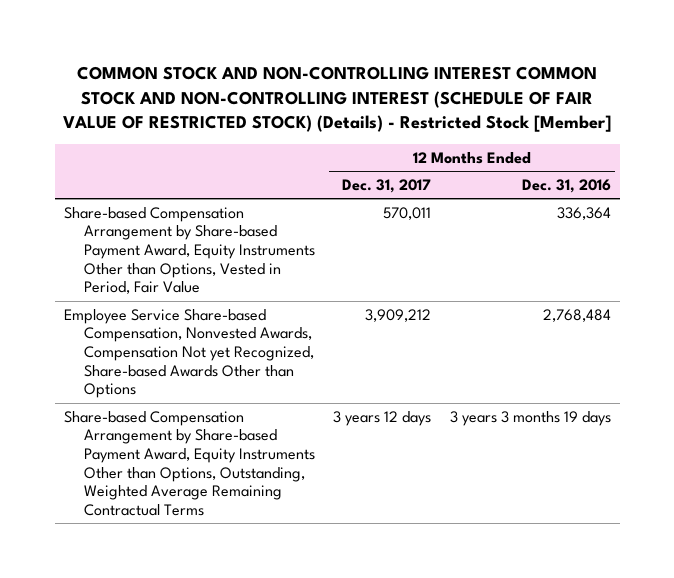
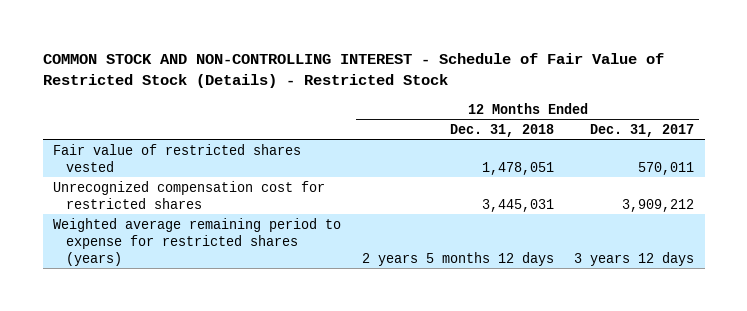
[63,66,612,133] COMMON STOCK AND NON-CONTROLLING INTEREST COMMON STOCK AND NON-CONTROLLING INTEREST (SCHEDULE OF FAIR VALUE OF RESTRICTED STOCK) (Details) - Restricted Stock [Member] -> [42,52,664,89] COMMON STOCK AND NON-CONTROLLING INTEREST - Schedule of Fair Value of Restricted Stock (Details) - Restricted Stock
[521,178,611,193] Dec. 31, 2016 -> none
none -> [449,123,554,137] Dec. 31, 2018
[63,206,315,295] Share-based Compensation Arrangement by Share-based Payment Award, Equity Instruments Other than Options, Vested in Period, Fair Value -> [52,143,301,172] Fair value of restricted shares vested
[63,308,314,399] Employee Service Share-based Compensation, Nonvested Awards, Compensation Not yet Recognized, Share-based Awards Other than Options -> [52,180,325,209] Unrecognized compensation cost for restricted shares
[63,410,315,517] Share-based Compensation Arrangement by Share-based Payment Award, Equity Instruments Other than Options, Outstanding, Weighted Average Remaining Contractual Terms -> [52,217,341,266] Weighted average remaining period to expense for restricted shares (years)

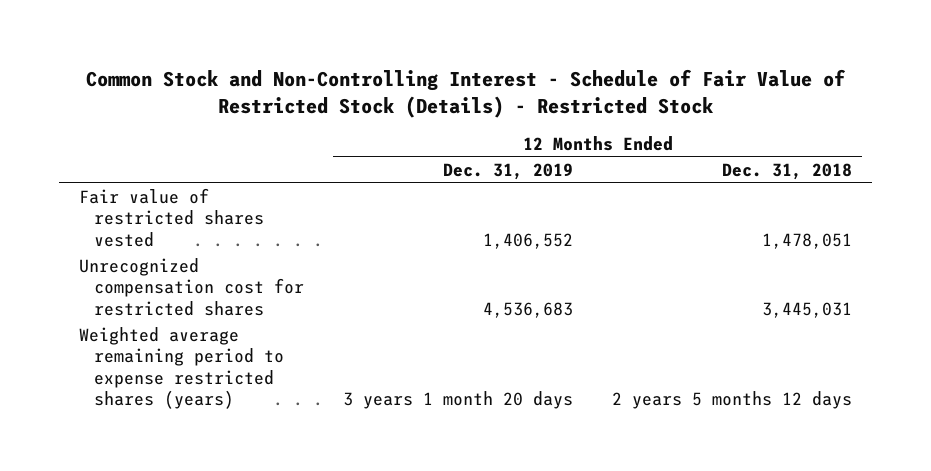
[42,52,664,89] COMMON STOCK AND NON-CONTROLLING INTEREST - Schedule of Fair Value of Restricted Stock (Details) - Restricted Stock -> [85,69,846,119] Common Stock and Non-Controlling Interest - Schedule of Fair Value of Restricted Stock (Details) - Restricted Stock
[590,123,695,137] Dec. 31, 2017 -> none
none -> [443,162,574,180] Dec. 31, 2019
[52,217,341,266] Weighted average remaining period to expense for restricted shares (years) -> [79,327,284,410] Weighted average remaining period to expense restricted shares (years)

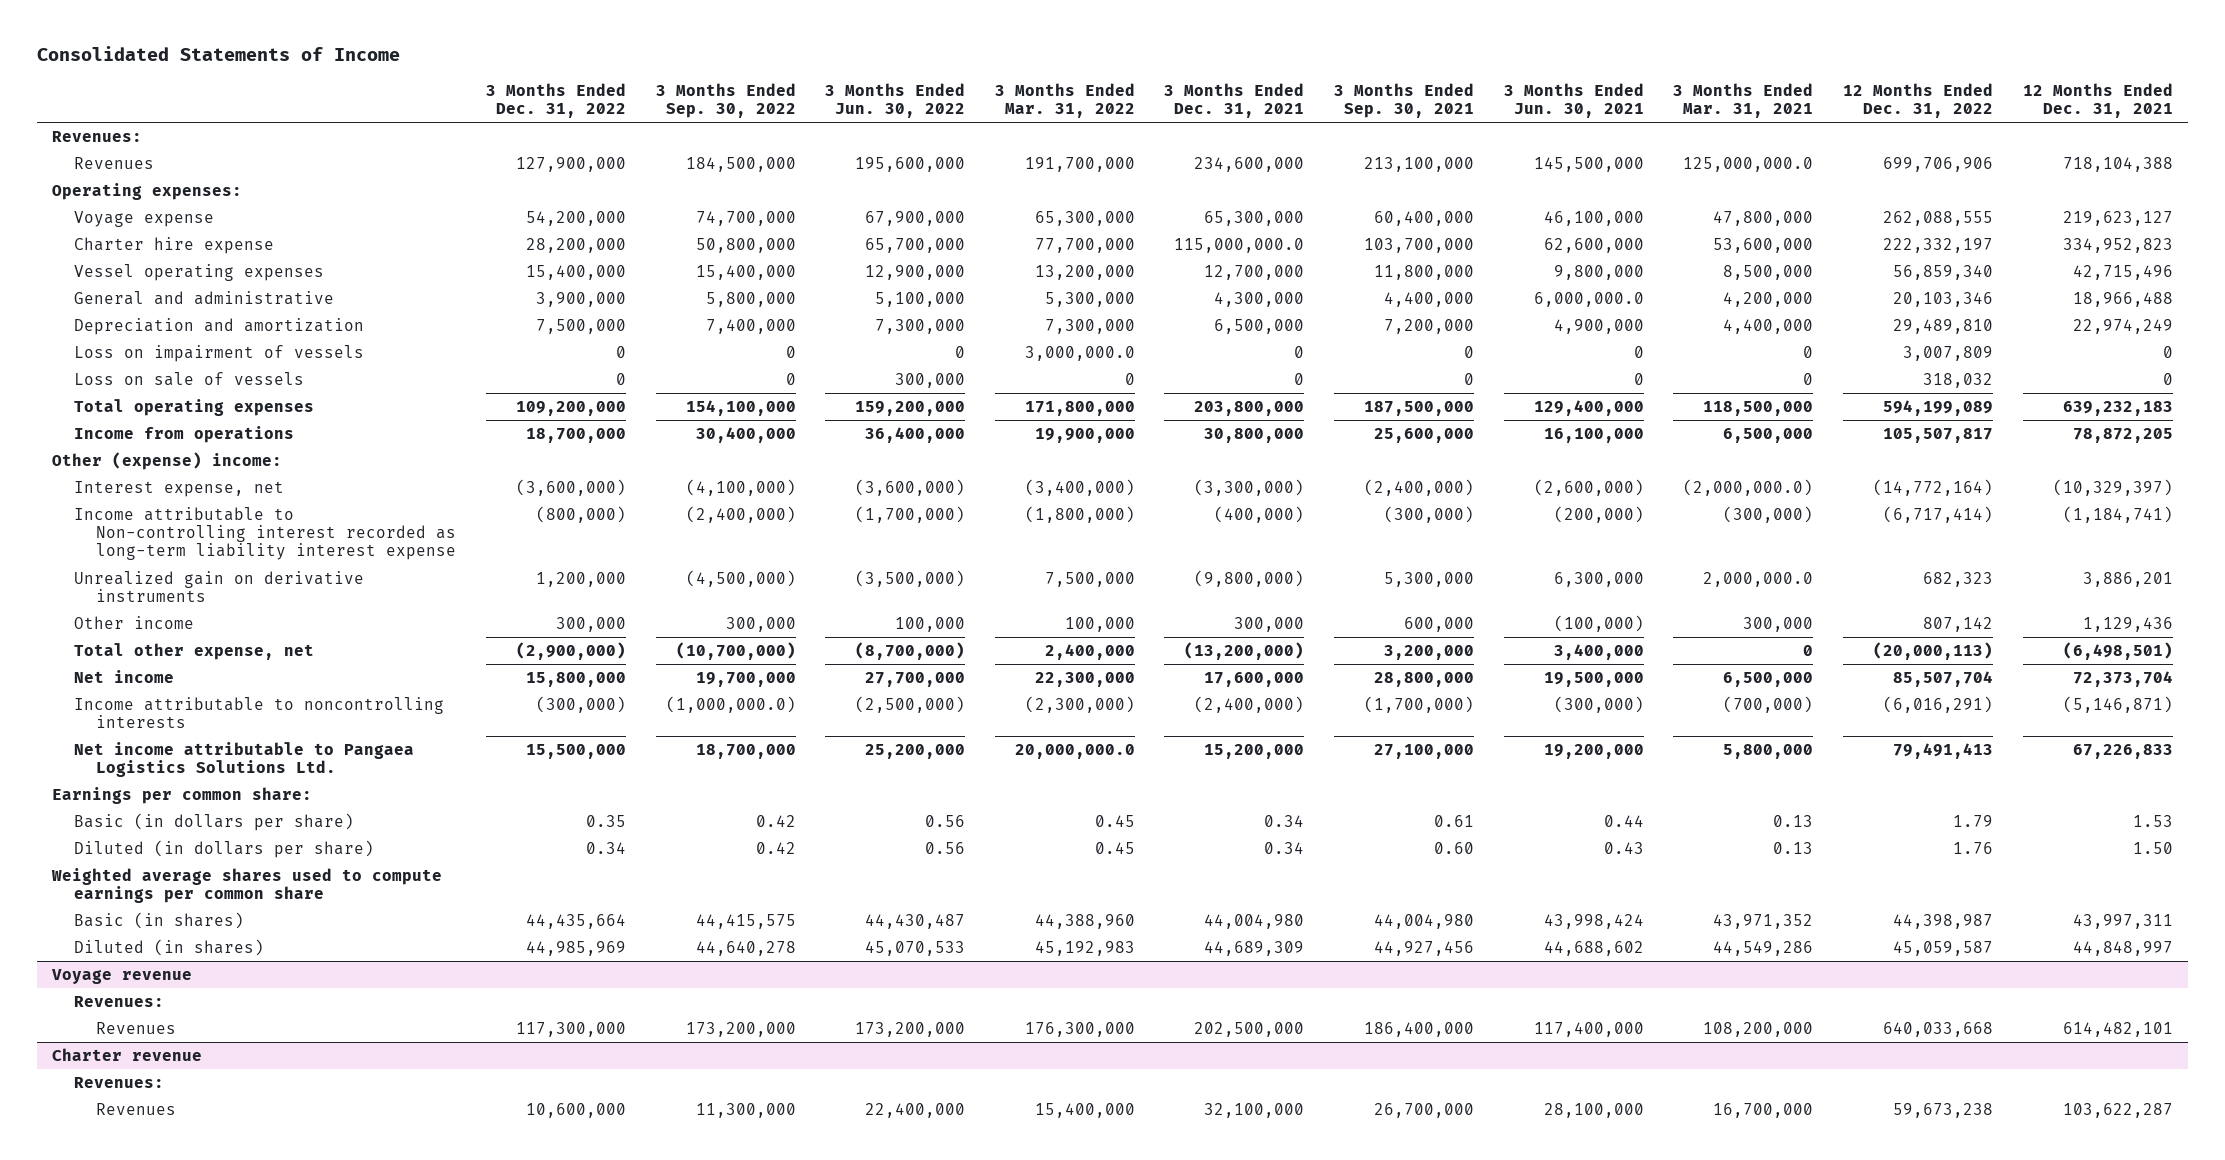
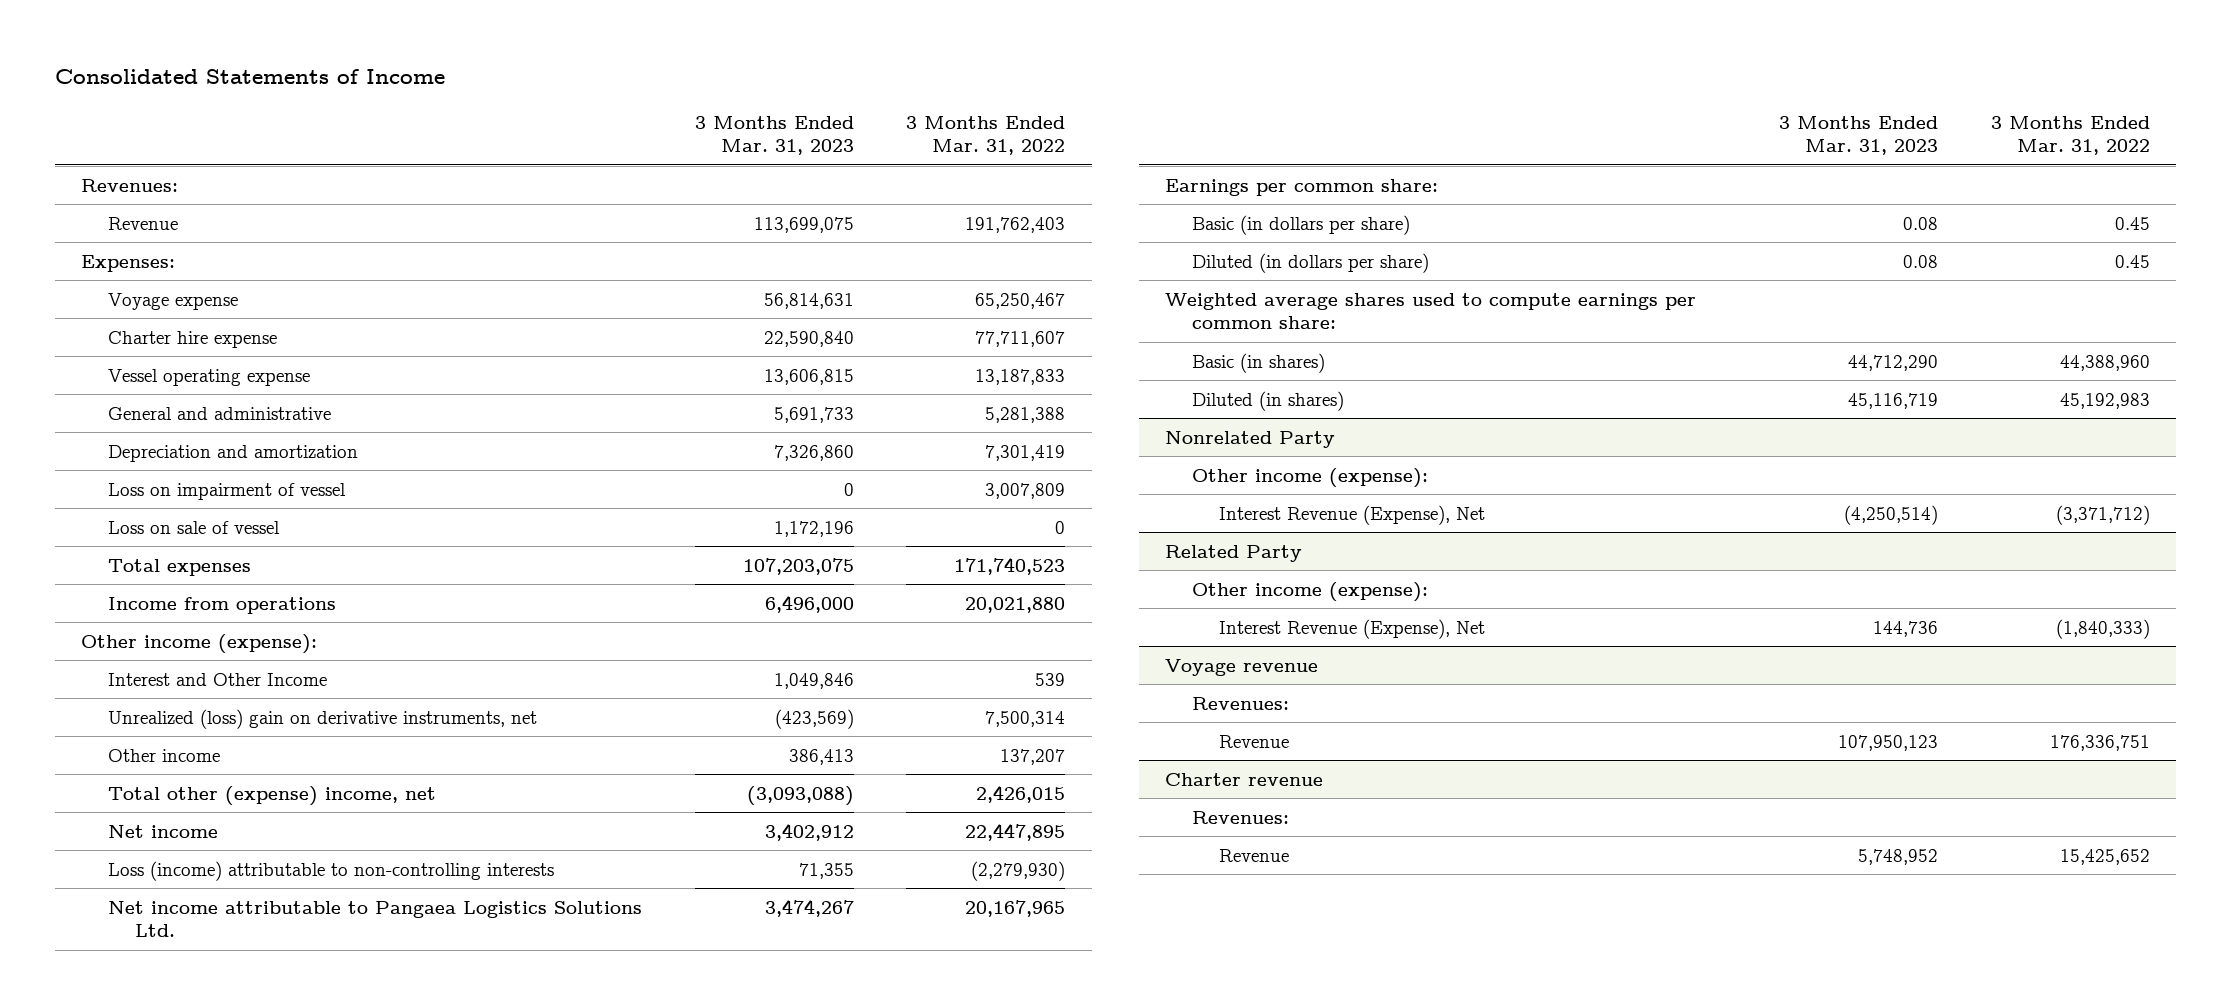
[485,83,626,119] 3 Months Ended Dec. 31, 2022 -> none
[655,83,796,119] 3 Months Ended Sep. 30, 2022 -> none
[825,83,966,119] 3 Months Ended Jun. 30, 2022 -> none
[1164,83,1305,119] 3 Months Ended Dec. 31, 2021 -> none
[1334,83,1475,119] 3 Months Ended Sep. 30, 2021 -> none
[1503,83,1644,119] 3 Months Ended Jun. 30, 2021 -> none
[1673,83,1814,119] 3 Months Ended Mar. 31, 2021 -> none
[1843,83,1994,119] 12 Months Ended Dec. 31, 2022 -> none
[2022,83,2173,119] 12 Months Ended Dec. 31, 2021 -> none
none -> [694,115,854,156] 3 Months Ended Mar. 31, 2023
[74,157,155,170] Revenues -> none
[74,481,285,498] Interest expense, net -> none
[74,507,457,561] Income attributable to Non-controlling interest recorded as long-term liability interest expense -> none
none -> [107,216,178,230] Revenue
[51,183,242,201] Operating expenses: -> [81,254,176,272] Expenses:
[1034,211,1135,227] 65,300,000 -> [975,292,1066,309] 65,250,467
[1034,238,1135,254] 77,700,000 -> [975,330,1066,347] 77,711,607
[74,264,325,282] Vessel operating expenses -> [107,368,310,386] Vessel operating expense
[1034,265,1135,281] 13,200,000 -> [975,368,1066,385] 13,187,833
[1044,292,1135,308] 5,300,000 -> [985,406,1066,423] 5,281,388
[1044,319,1135,335] 7,300,000 -> [985,444,1066,461] 7,301,419
[74,345,365,363] Loss on impairment of vessels -> [107,482,346,500] Loss on impairment of vessel
[1024,346,1135,362] 3,000,000.0 -> [985,482,1066,499] 3,007,809
[74,372,305,387] Loss on sale of vessels -> [107,520,280,534] Loss on sale of vessel
[74,399,315,417] Total operating expenses -> [107,558,251,576] Total expenses
[1024,401,1135,417] 171,800,000 -> [954,556,1066,575] 171,740,523
[1034,428,1135,444] 19,900,000 -> [965,596,1066,613] 20,021,880
[51,452,282,471] Other (expense) income: -> [81,633,318,654] Other income (expense):
none -> [107,672,327,686] Interest and Other Income
[74,571,365,603] Unrealized gain on derivative instruments -> [107,708,537,729] Unrealized (loss) gain on derivative instruments, net
[1044,572,1135,588] 7,500,000 -> [985,710,1066,727] 7,500,314
[1064,617,1135,633] 100,000 -> [1000,748,1066,765] 137,207
[74,643,315,661] Total other expense, net -> [107,785,436,806] Total other (expense) income, net
[1044,644,1135,661] 2,400,000 -> [976,784,1066,803] 2,426,015
[1034,672,1135,688] 22,300,000 -> [965,822,1066,841] 22,447,895
[74,697,445,729] Income attributable to noncontrolling interests -> [107,860,554,881] Loss (income) attributable to non-controlling interests
[1024,696,1135,714] (2,300,000) -> [971,860,1066,881] (2,279,930)
[1014,744,1135,760] 20,000,000.0 -> [965,899,1066,917] 20,167,965
[50,868,442,904] Weighted average shares used to compute earnings per common share -> [1165,292,1697,329] Weighted average shares used to compute earnings per common share:
none -> [1165,430,1336,448] Nonrelated Party
none -> [1192,467,1429,488] Other income (expense):
none -> [1218,504,1485,525] Interest Revenue (Expense), Net
none -> [1165,544,1303,562] Related Party
none -> [1192,581,1429,602] Other income (expense):
none -> [1218,618,1485,639] Interest Revenue (Expense), Net
[96,1022,177,1035] Revenues -> none
none -> [1218,734,1289,748] Revenue
[96,1103,177,1116] Revenues -> none
none -> [1218,848,1289,862] Revenue

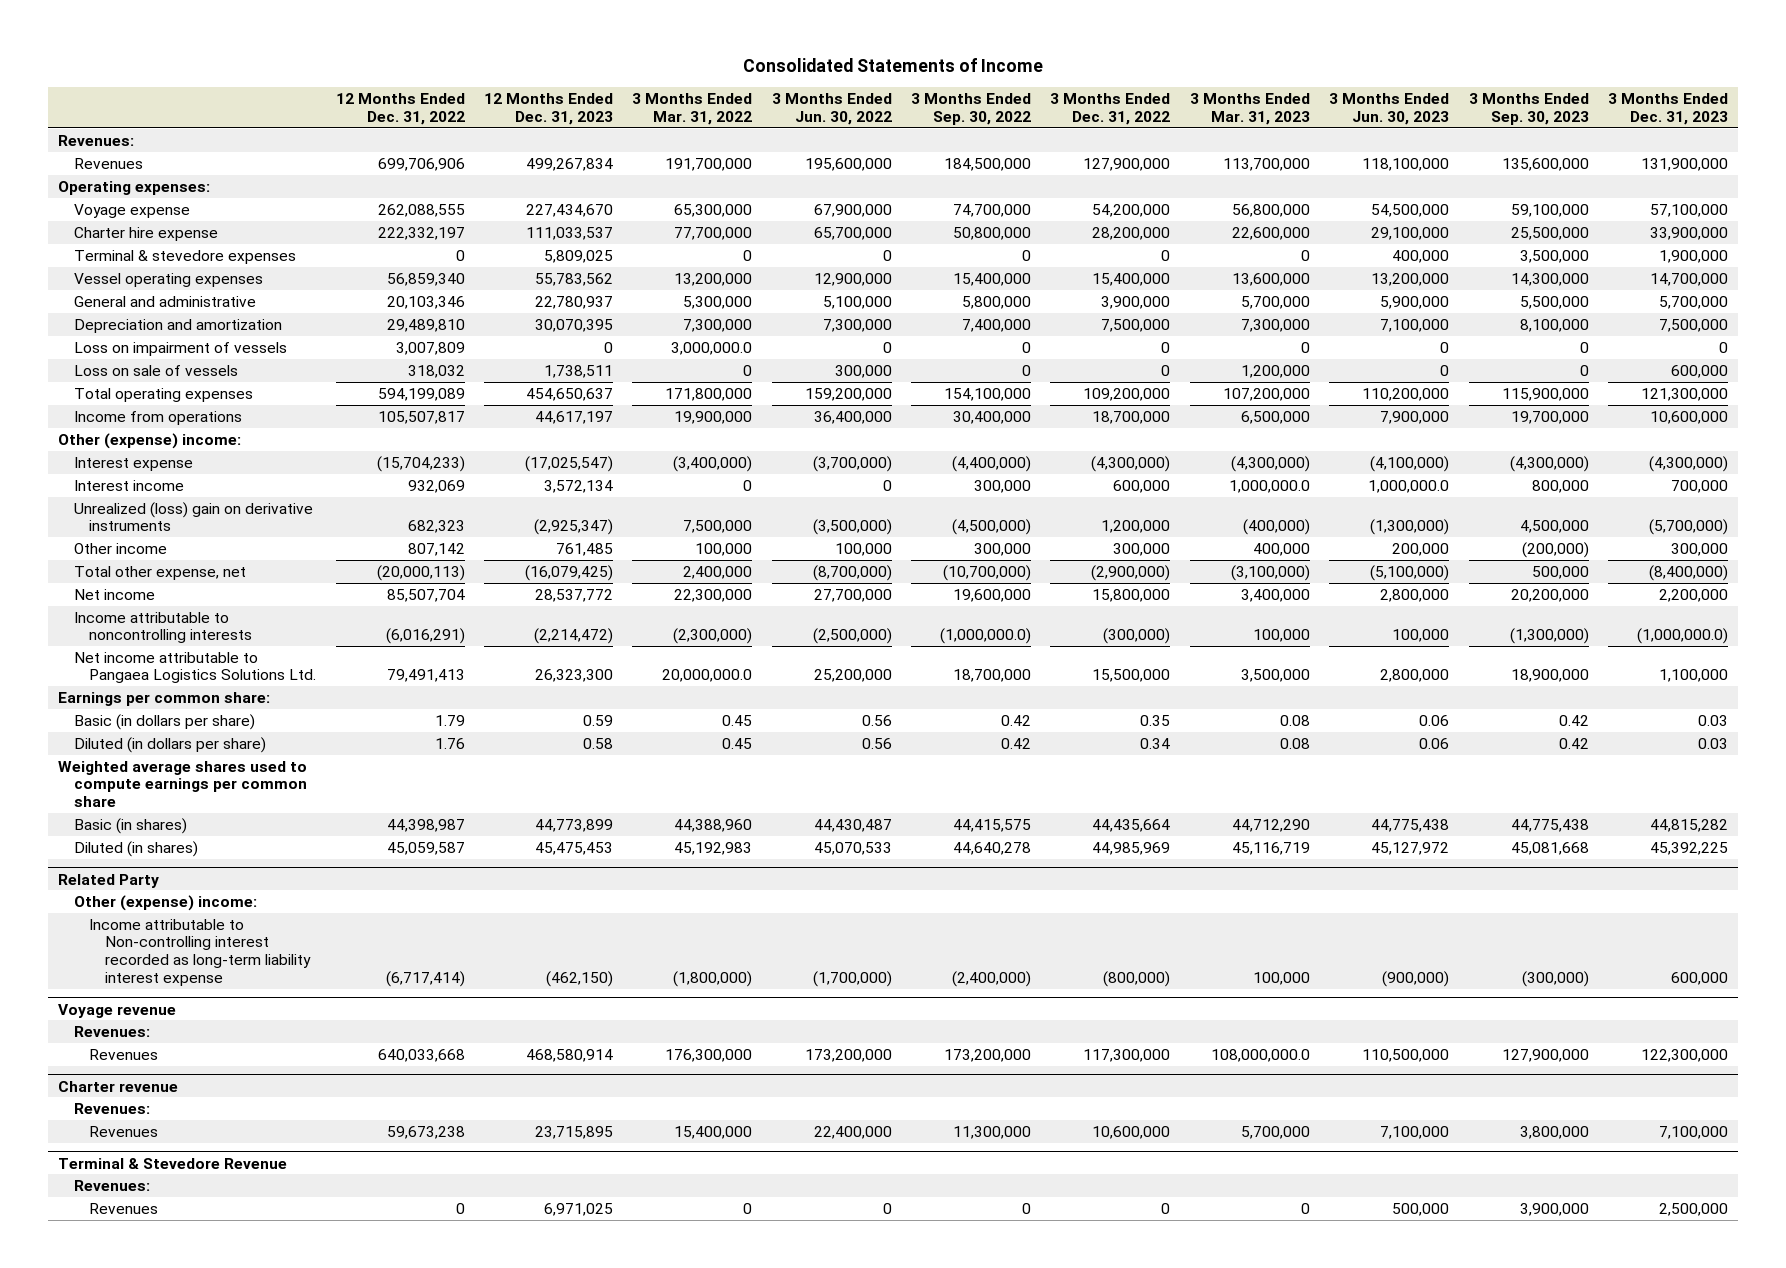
none -> [335,93,465,125] 12 Months Ended Dec. 31, 2022
none -> [484,93,614,125] 12 Months Ended Dec. 31, 2023
none -> [771,93,892,125] 3 Months Ended Jun. 30, 2022
none -> [911,93,1032,125] 3 Months Ended Sep. 30, 2022
none -> [1050,93,1171,125] 3 Months Ended Dec. 31, 2022
none -> [1329,93,1450,125] 3 Months Ended Jun. 30, 2023
none -> [1468,93,1589,125] 3 Months Ended Sep. 30, 2023
none -> [1607,93,1728,125] 3 Months Ended Dec. 31, 2023
[107,216,178,230] Revenue -> none
none -> [73,157,143,169] Revenues
[81,254,176,272] Expenses: -> [58,180,211,195] Operating expenses:
[763,292,854,309] 56,814,631 -> [1231,203,1310,217] 56,800,000
[975,292,1066,309] 65,250,467 -> [674,203,753,217] 65,300,000
[763,330,854,347] 22,590,840 -> [1231,226,1310,240] 22,600,000
[975,330,1066,347] 77,711,607 -> [674,226,753,240] 77,700,000
none -> [73,249,296,264] Terminal & stevedore expenses
[107,368,310,386] Vessel operating expense -> [73,272,263,287] Vessel operating expenses
[763,368,854,385] 13,606,815 -> [1231,272,1310,286] 13,600,000
[975,368,1066,385] 13,187,833 -> [674,272,753,286] 13,200,000
[773,406,854,423] 5,691,733 -> [1240,295,1310,309] 5,700,000
[985,406,1066,423] 5,281,388 -> [683,295,753,309] 5,300,000
[773,444,854,461] 7,326,860 -> [1240,318,1310,332] 7,300,000
[985,444,1066,461] 7,301,419 -> [683,318,753,332] 7,300,000
[107,482,346,500] Loss on impairment of vessel -> [73,341,287,356] Loss on impairment of vessels
[985,482,1066,499] 3,007,809 -> [671,341,753,355] 3,000,000.0
[107,520,280,534] Loss on sale of vessel -> [73,364,238,376] Loss on sale of vessels
[773,520,854,537] 1,172,196 -> [1240,364,1310,378] 1,200,000
[107,558,251,576] Total expenses -> [73,387,253,402] Total operating expenses
[742,557,854,575] 107,203,075 -> [1222,387,1310,401] 107,200,000
[954,556,1066,575] 171,740,523 -> [665,387,753,401] 171,800,000
[764,594,854,613] 6,496,000 -> [1240,410,1310,424] 6,500,000
[965,596,1066,613] 20,021,880 -> [674,410,753,424] 19,900,000
[81,633,318,654] Other income (expense): -> [58,432,242,449] Other (expense) income:
none -> [73,456,193,471] Interest expense
[107,672,327,686] Interest and Other Income -> [73,479,184,491] Interest income
[773,672,854,689] 1,049,846 -> [1228,479,1310,493] 1,000,000.0
[1035,672,1066,686] 539 -> [743,479,753,491] 0
[107,708,537,729] Unrealized (loss) gain on derivative instruments, net -> [73,501,313,532] Unrealized (loss) gain on derivative instruments
[774,708,854,729] (423,569) -> [1242,519,1310,536] (400,000)
[985,710,1066,727] 7,500,314 -> [683,520,753,534] 7,500,000
[788,748,854,765] 386,413 -> [1252,542,1310,556] 400,000
[1000,748,1066,765] 137,207 -> [695,542,753,556] 100,000
[107,785,436,806] Total other (expense) income, net -> [73,565,246,580] Total other expense, net
[746,785,854,806] (3,093,088) -> [1230,564,1310,581] (3,100,000)
[976,784,1066,803] 2,426,015 -> [683,565,753,579] 2,400,000
[764,822,854,841] 3,402,912 -> [1240,588,1310,602] 3,400,000
[965,822,1066,841] 22,447,895 -> [674,588,753,602] 22,300,000
[107,860,554,881] Loss (income) attributable to non-controlling interests -> [73,611,253,644] Income attributable to noncontrolling interests
[798,862,854,879] 71,355 -> [1252,629,1310,643] 100,000
[971,860,1066,881] (2,279,930) -> [673,628,753,645] (2,300,000)
[764,898,854,917] 3,474,267 -> [1240,669,1310,683] 3,500,000
[965,899,1066,917] 20,167,965 -> [662,669,753,683] 20,000,000.0
[1165,292,1697,329] Weighted average shares used to compute earnings per common share: -> [58,760,308,808] Weighted average shares used to compute earnings per common share
[1165,430,1336,448] Nonrelated Party -> none
[1192,467,1429,488] Other income (expense): -> none
[1218,504,1485,525] Interest Revenue (Expense), Net -> none
[1218,618,1485,639] Interest Revenue (Expense), Net -> none
[1192,581,1429,602] Other income (expense): -> [73,894,257,911] Other (expense) income:
none -> [89,918,311,986] Income attributable to Non-controlling interest recorded as long-term liability interest expense
[1218,734,1289,748] Revenue -> none
none -> [89,1048,159,1060] Revenues
[1218,848,1289,862] Revenue -> none
none -> [89,1125,159,1137] Revenues
none -> [58,1157,288,1169] Terminal & Stevedore Revenue
none -> [73,1179,150,1191] Revenues:
none -> [89,1202,159,1214] Revenues

